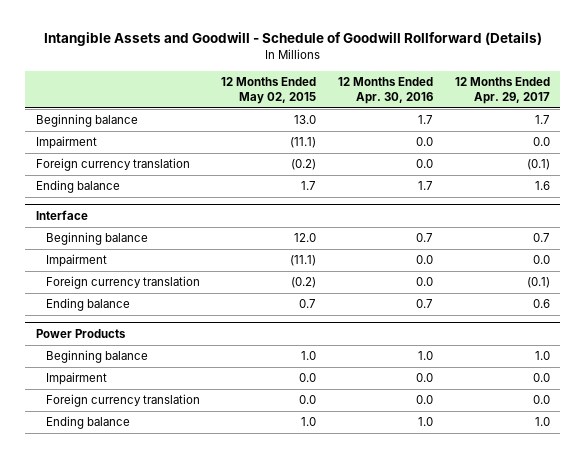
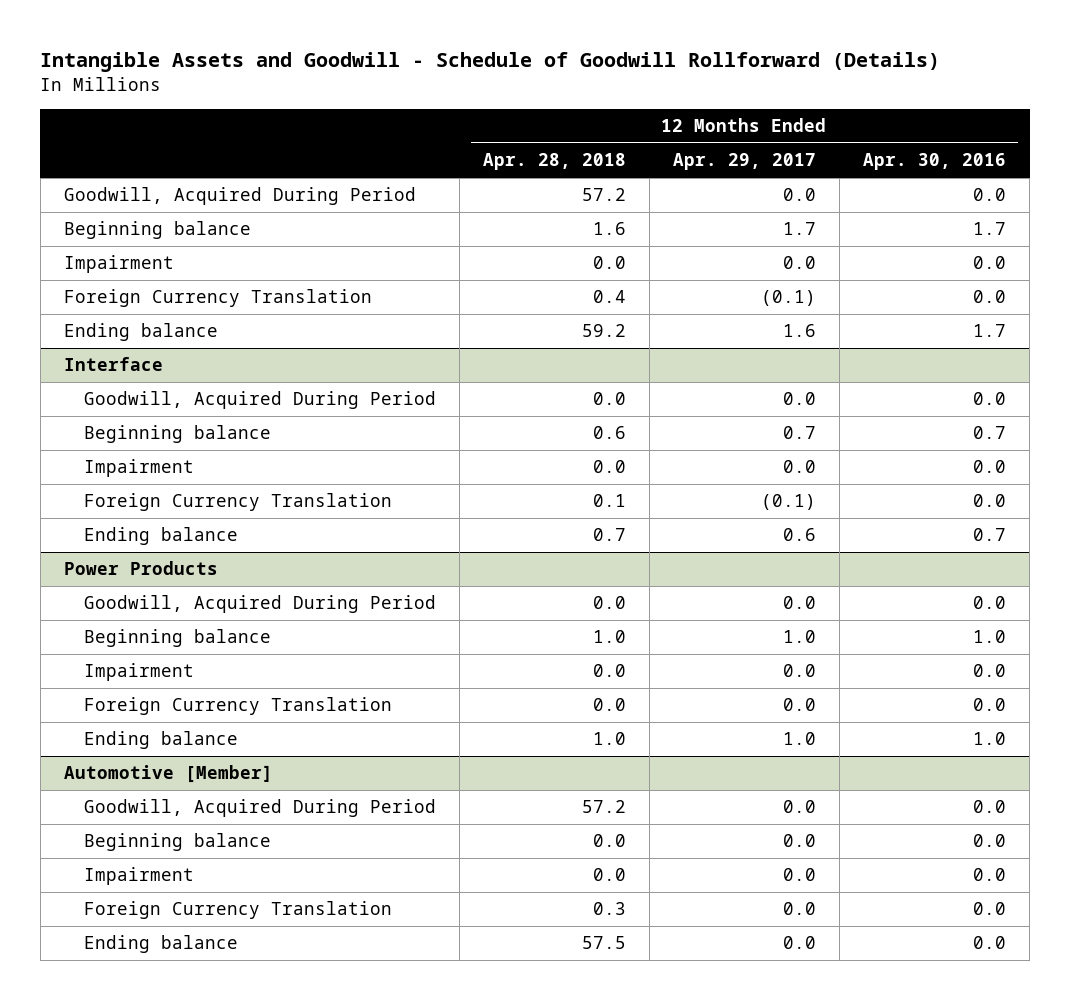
[221,77,317,104] 12 Months Ended May 02, 2015 -> none
none -> [482,153,626,171] Apr. 28, 2018
none -> [63,187,416,206] Goodwill, Acquired During Period
[35,158,190,172] Foreign currency translation -> [63,289,372,308] Foreign Currency Translation
none -> [83,391,436,410] Goodwill, Acquired During Period
[45,276,200,290] Foreign currency translation -> [83,493,392,512] Foreign Currency Translation
none -> [83,595,436,614] Goodwill, Acquired During Period
[45,394,200,408] Foreign currency translation -> [83,697,392,716] Foreign Currency Translation
none -> [63,765,273,784] Automotive [Member]
none -> [83,799,436,818] Goodwill, Acquired During Period
none -> [83,833,271,852] Beginning balance
none -> [83,867,194,886] Impairment
none -> [83,901,392,920] Foreign Currency Translation
none -> [83,935,238,954] Ending balance

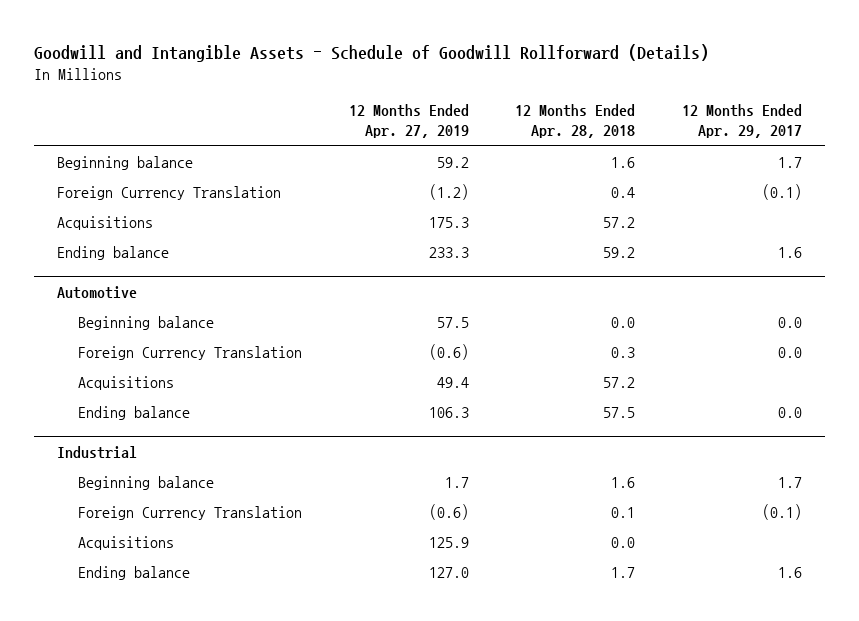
[40,52,941,73] Intangible Assets and Goodwill - Schedule of Goodwill Rollforward (Details) -> [33,44,709,63] Goodwill and Intangible Assets - Schedule of Goodwill Rollforward (Details)
[863,153,1007,171] Apr. 30, 2016 -> none
none -> [348,104,469,139] 12 Months Ended Apr. 27, 2019
[63,187,416,206] Goodwill, Acquired During Period -> none
[63,255,174,274] Impairment -> none
none -> [56,216,153,231] Acquisitions
[63,357,163,372] Interface -> none
[83,391,436,410] Goodwill, Acquired During Period -> none
[83,425,271,444] Beginning balance -> none
[83,459,194,478] Impairment -> none
[83,493,392,512] Foreign Currency Translation -> none
[83,527,238,546] Ending balance -> none
[63,561,218,576] Power Products -> none
[83,595,436,614] Goodwill, Acquired During Period -> none
[83,629,271,648] Beginning balance -> none
[83,663,194,682] Impairment -> none
[83,697,392,716] Foreign Currency Translation -> none
[83,731,238,750] Ending balance -> none
[83,799,436,818] Goodwill, Acquired During Period -> none
[63,765,273,784] Automotive [Member] -> [56,286,137,300] Automotive
[83,867,194,886] Impairment -> none
none -> [77,376,174,391] Acquisitions
none -> [56,446,137,460] Industrial
none -> [77,476,214,491] Beginning balance
none -> [77,506,302,521] Foreign Currency Translation
none -> [77,536,174,551] Acquisitions
none -> [77,566,190,581] Ending balance

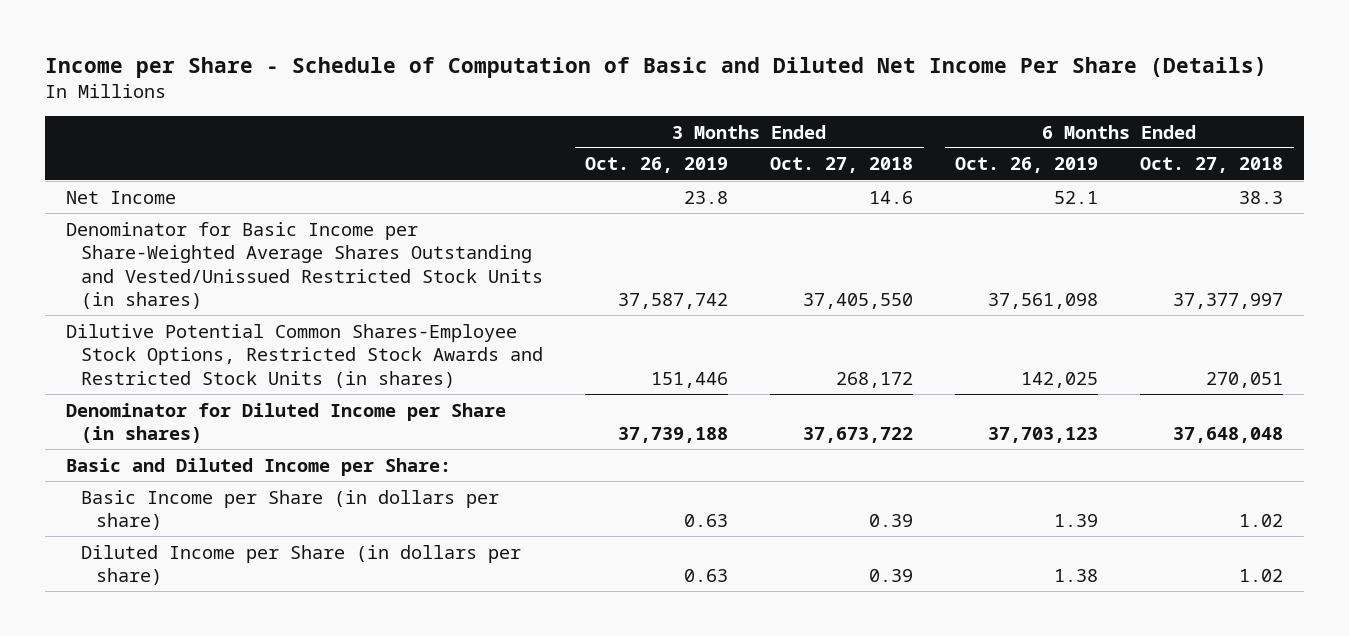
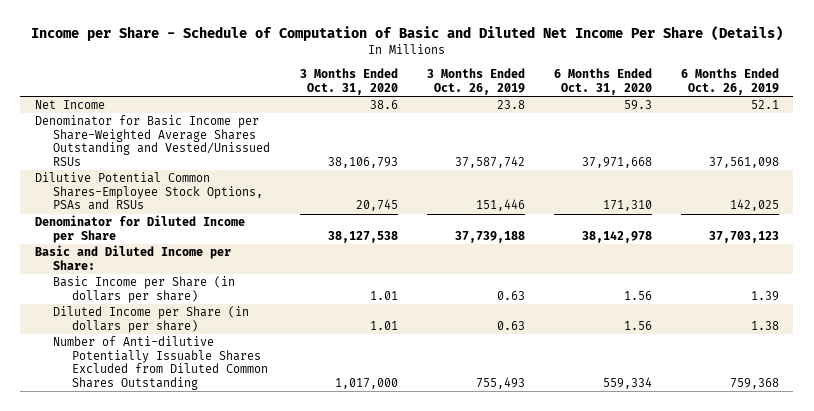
[770,157,914,174] Oct. 27, 2018 -> none
[1140,157,1284,174] Oct. 27, 2018 -> none
none -> [299,68,398,95] 3 Months Ended Oct. 31, 2020
none -> [553,68,652,95] 6 Months Ended Oct. 31, 2020
[65,221,544,310] Denominator for Basic Income per Share-Weighted Average Shares Outstanding and Vested/Unissued Restricted Stock Units (in shares) -> [34,115,271,167] Denominator for Basic Income per Share-Weighted Average Shares Outstanding and Vested/Unissued RSUs
[65,323,544,388] Dilutive Potential Common Shares-Employee Stock Options, Restricted Stock Awards and Restricted Stock Units (in shares) -> [34,172,264,211] Dilutive Potential Common Shares-Employee Stock Options, PSAs and RSUs
[65,402,506,444] Denominator for Diluted Income per Share (in shares) -> [34,215,245,243] Denominator for Diluted Income per Share
none -> [53,336,268,391] Number of Anti-dilutive Potentially Issuable Shares Excluded from Diluted Common Shares Outstanding

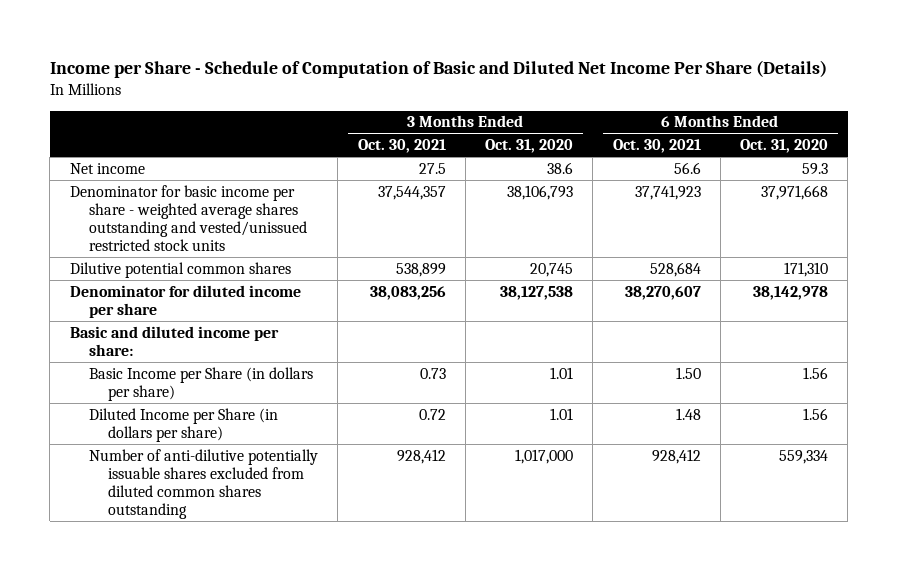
[426,68,525,95] 3 Months Ended Oct. 26, 2019 -> none
[680,68,779,95] 6 Months Ended Oct. 26, 2019 -> none
none -> [357,139,446,154] Oct. 30, 2021
none -> [612,139,701,154] Oct. 30, 2021
[34,100,105,110] Net Income -> [69,162,145,174] Net income
[34,115,271,167] Denominator for Basic Income per Share-Weighted Average Shares Outstanding and Vested/Unissued RSUs -> [69,184,307,251] Denominator for basic income per share - weighted average shares outstanding and vested/unissued restricted stock units
[34,172,264,211] Dilutive Potential Common Shares-Employee Stock Options, PSAs and RSUs -> [69,261,291,278] Dilutive potential common shares
[34,215,245,243] Denominator for Diluted Income per Share -> [69,284,301,318] Denominator for diluted income per share
[34,245,231,270] Basic and Diluted Income per Share: -> [69,325,279,356] Basic and diluted income per share:
[53,336,268,391] Number of Anti-dilutive Potentially Issuable Shares Excluded from Diluted Common Shares Outstanding -> [88,448,318,519] Number of anti-dilutive potentially issuable shares excluded from diluted common shares outstanding

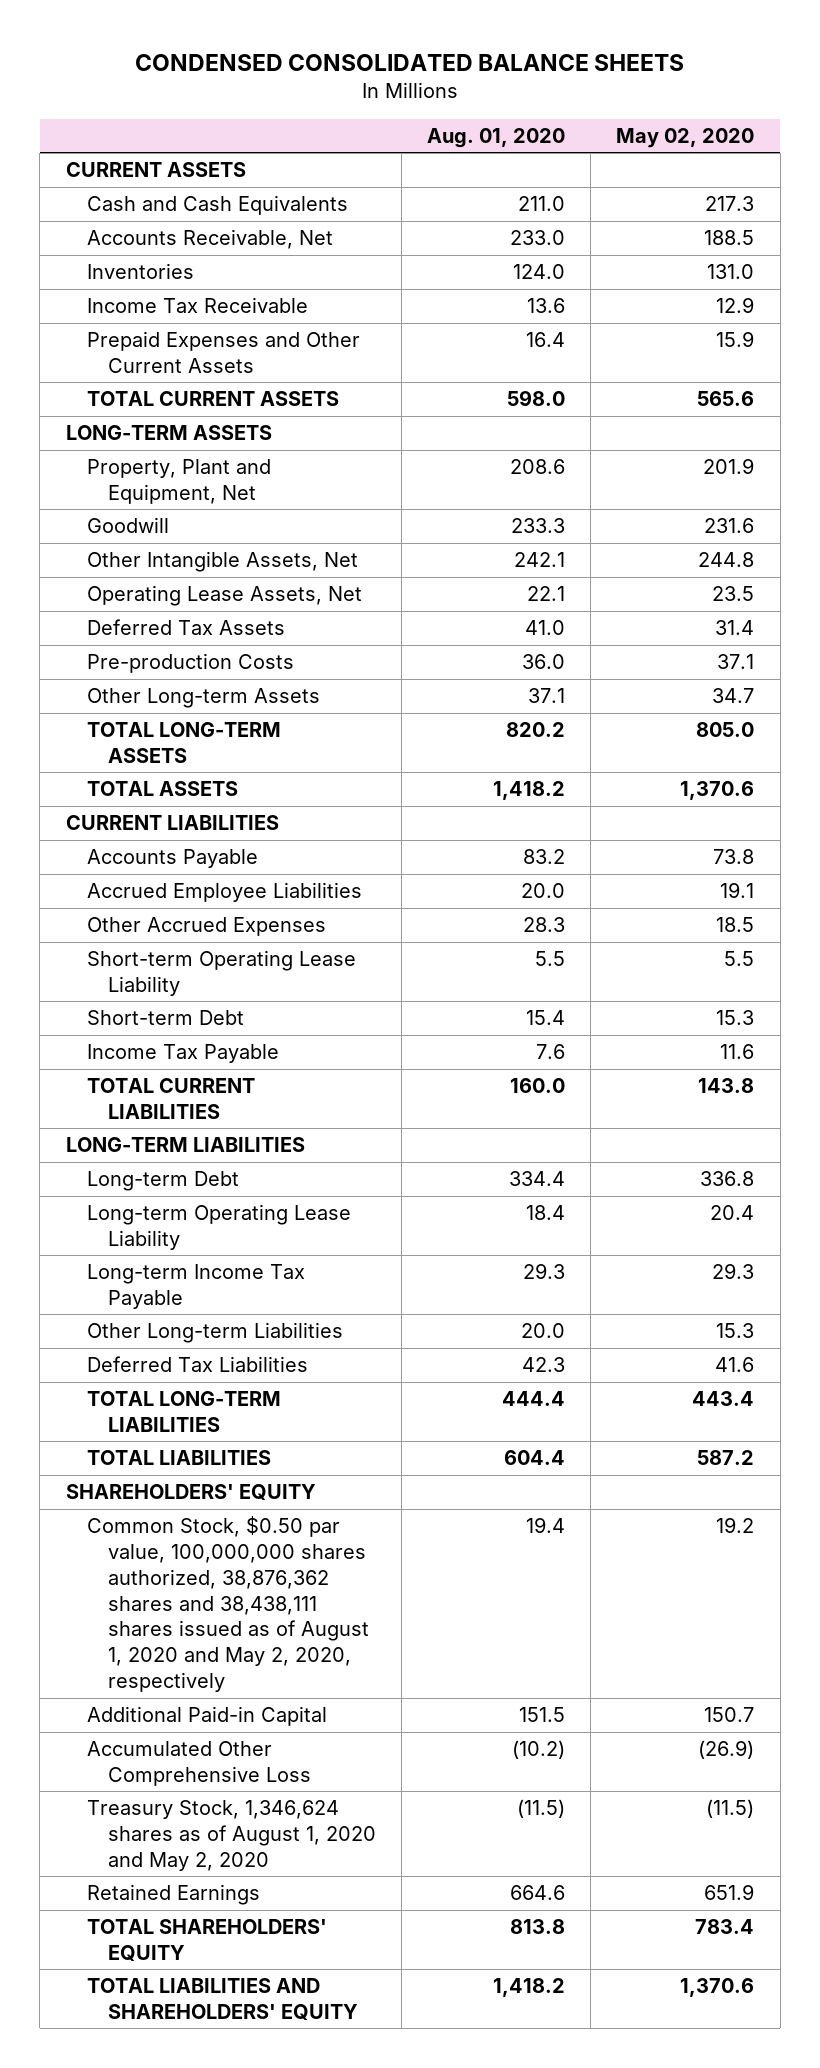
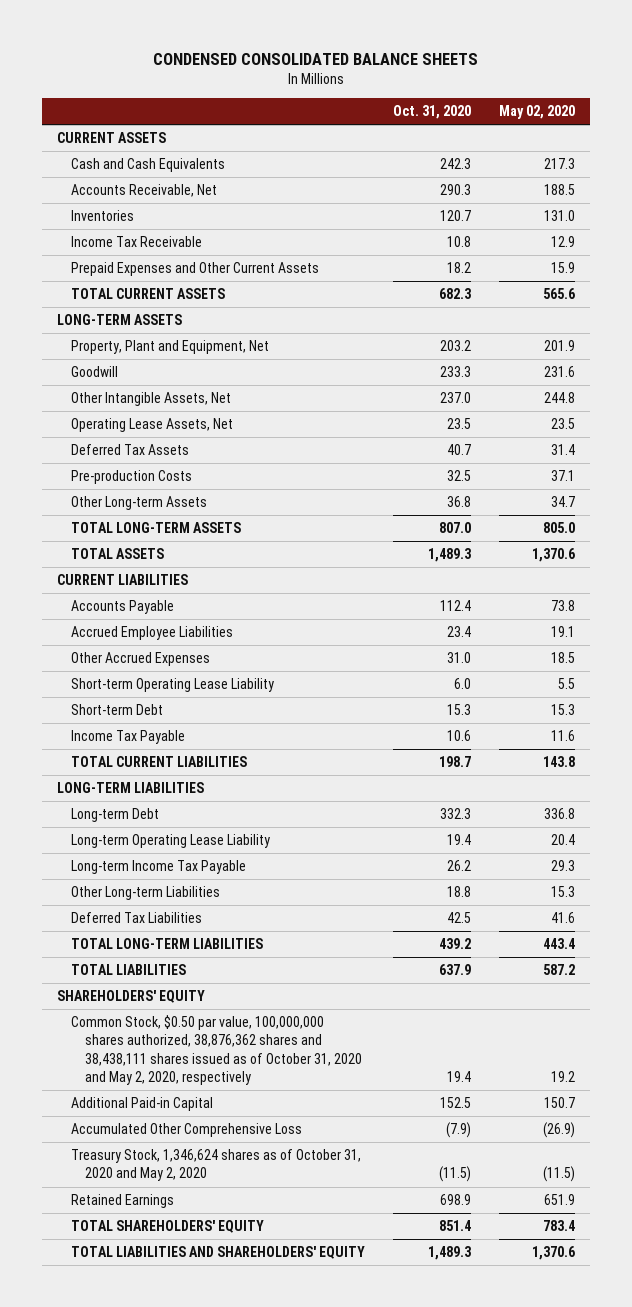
[427,127,566,148] Aug. 01, 2020 -> none
none -> [393,105,472,120] Oct. 31, 2020
[86,1516,370,1693] Common Stock, $0.50 par value, 100,000,000 shares authorized, 38,876,362 shares and 38,438,111 shares issued as of August 1, 2020 and May 2, 2020, respectively -> [70,1015,363,1085] Common Stock, $0.50 par value, 100,000,000 shares authorized, 38,876,362 shares and 38,438,111 shares issued as of October 31, 2020 and May 2, 2020, respectively
[86,1800,377,1871] Treasury Stock, 1,346,624 shares as of August 1, 2020 and May 2, 2020 -> [70,1149,361,1182] Treasury Stock, 1,346,624 shares as of October 31, 2020 and May 2, 2020

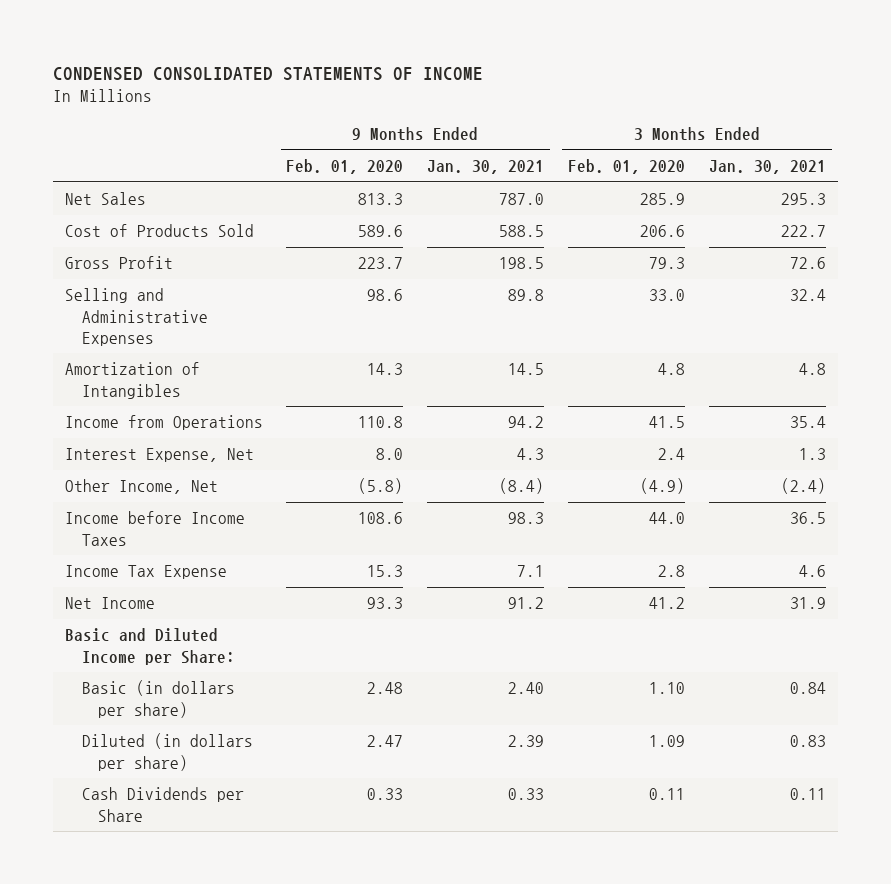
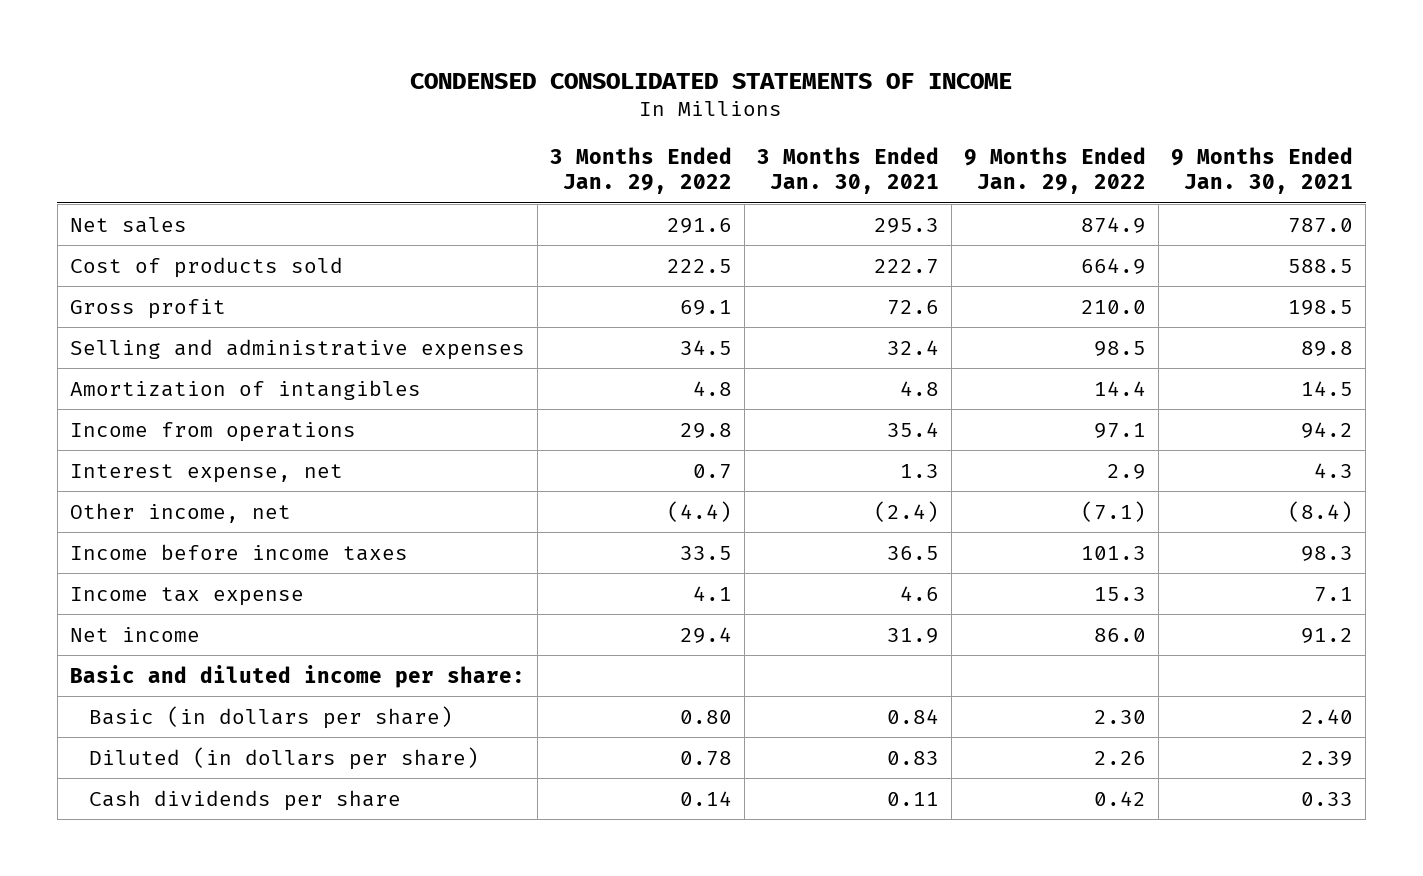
[286,159,404,175] Feb. 01, 2020 -> none
[568,159,686,175] Feb. 01, 2020 -> none
none -> [549,147,732,195] 3 Months Ended Jan. 29, 2022
none -> [964,147,1147,195] 9 Months Ended Jan. 29, 2022
[64,192,146,206] Net Sales -> [69,216,187,233] Net sales
[64,224,254,238] Cost of Products Sold -> [69,256,343,278] Cost of products sold
[64,256,173,270] Gross Profit -> [69,298,226,319] Gross profit
[64,288,208,346] Selling and Administrative Expenses -> [69,338,525,360] Selling and administrative expenses
[64,362,200,399] Amortization of Intangibles -> [69,379,421,400] Amortization of intangibles
[64,415,263,431] Income from Operations -> [69,421,356,442] Income from operations
[64,448,254,463] Interest Expense, Net -> [69,463,343,483] Interest expense, net
[64,479,218,495] Other Income, Net -> [69,502,291,523] Other income, net
[64,511,245,546] Income before Income Taxes -> [69,543,408,561] Income before income taxes
[64,565,227,580] Income Tax Expense -> [69,586,304,606] Income tax expense
[64,597,155,610] Net Income -> [69,626,200,642] Net income
[64,628,235,665] Basic and Diluted Income per Share: -> [69,664,525,688] Basic and diluted income per share:
[81,787,244,822] Cash Dividends per Share -> [88,789,401,811] Cash dividends per share

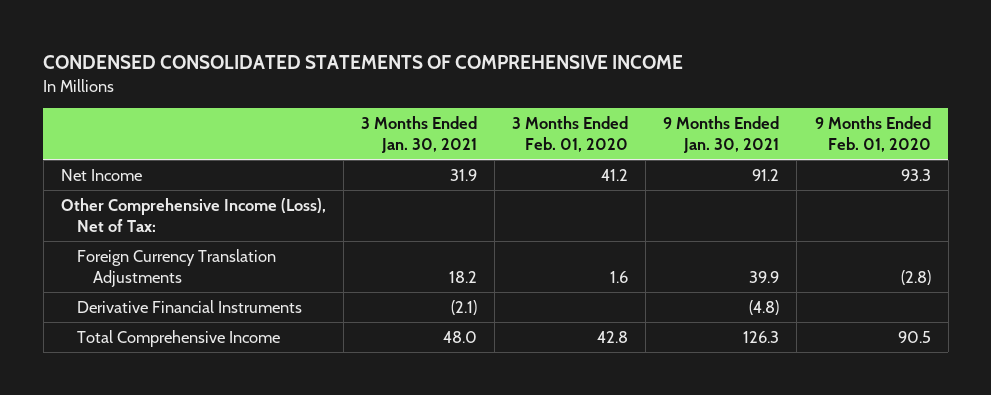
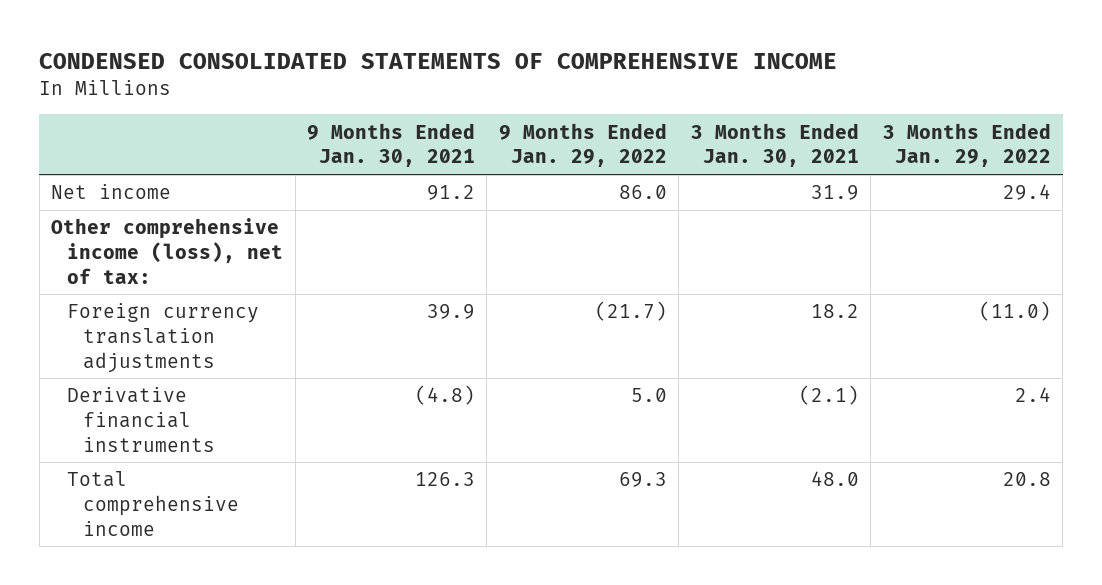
[512,116,629,153] 3 Months Ended Feb. 01, 2020 -> none
[814,116,931,153] 9 Months Ended Feb. 01, 2020 -> none
none -> [498,122,667,168] 9 Months Ended Jan. 29, 2022
none -> [882,122,1051,168] 3 Months Ended Jan. 29, 2022
[60,168,142,181] Net Income -> [51,184,172,200] Net income
[60,197,326,232] Other Comprehensive Income (Loss), Net of Tax: -> [51,218,284,284] Other comprehensive income (loss), net of tax:
[76,248,276,287] Foreign Currency Translation Adjustments -> [67,303,260,373] Foreign currency translation adjustments
[76,299,302,313] Derivative Financial Instruments -> [67,387,215,452] Derivative financial instruments
[76,329,280,347] Total Comprehensive Income -> [67,471,239,536] Total comprehensive income

